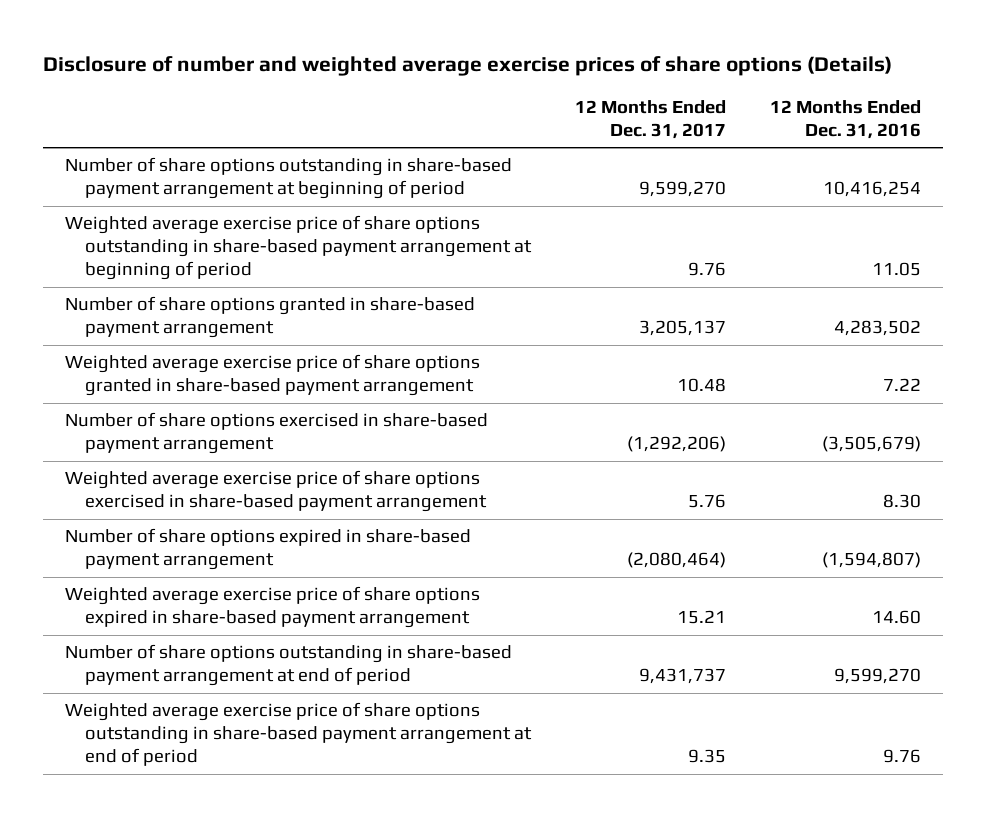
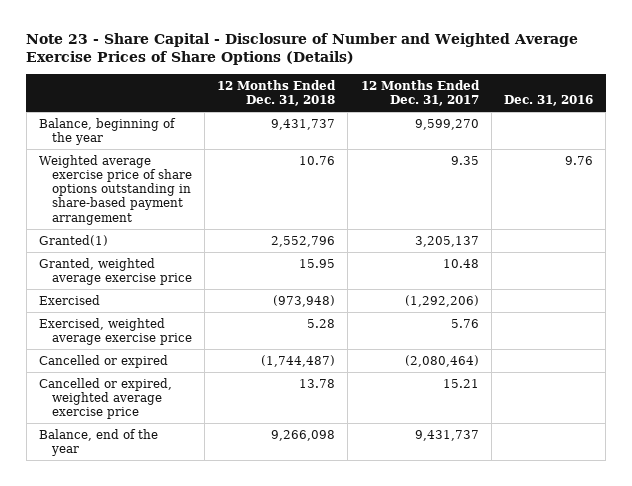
[42,56,892,77] Disclosure of number and weighted average exercise prices of share options (Details) -> [26,33,579,66] Note 23 - Share Capital - Disclosure of Number and Weighted Average Exercise Prices of Share Options (Details)
[770,99,922,139] 12 Months Ended Dec. 31, 2016 -> none
none -> [217,79,337,106] 12 Months Ended Dec. 31, 2018
none -> [503,94,593,106] Dec. 31, 2016
[64,702,532,767] Weighted average exercise price of share options outstanding in share-based payment arrangement at end of period -> none
[64,157,512,200] Number of share options outstanding in share-based payment arrangement at beginning of period -> [38,117,176,145] Balance, beginning of the year
[64,215,532,281] Weighted average exercise price of share options outstanding in share-based payment arrangement at beginning of period -> [38,154,192,225] Weighted average exercise price of share options outstanding in share-based payment arrangement
[687,262,726,277] 9.76 -> [450,155,479,165] 9.35
[64,296,475,339] Number of share options granted in share-based payment arrangement -> [38,234,108,246] Granted(1)
[64,354,480,397] Weighted average exercise price of share options granted in share-based payment arrangement -> [38,257,192,285] Granted, weighted average exercise price
[64,412,488,455] Number of share options exercised in share-based payment arrangement -> [38,294,100,305] Exercised
[64,470,487,513] Weighted average exercise price of share options exercised in share-based payment arrangement -> [38,317,192,345] Exercised, weighted average exercise price
[64,528,471,571] Number of share options expired in share-based payment arrangement -> [38,354,168,368] Cancelled or expired
[64,586,480,629] Weighted average exercise price of share options expired in share-based payment arrangement -> [38,377,172,420] Cancelled or expired, weighted average exercise price
[64,644,512,687] Number of share options outstanding in share-based payment arrangement at end of period -> [38,428,158,456] Balance, end of the year

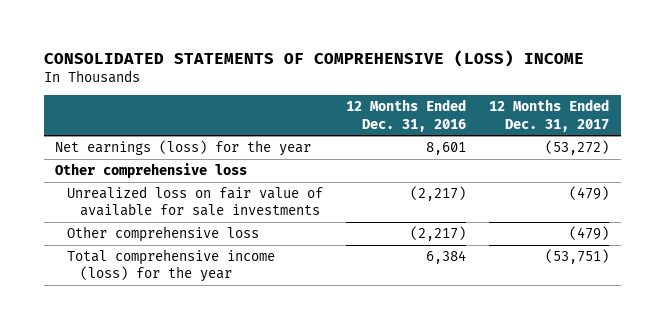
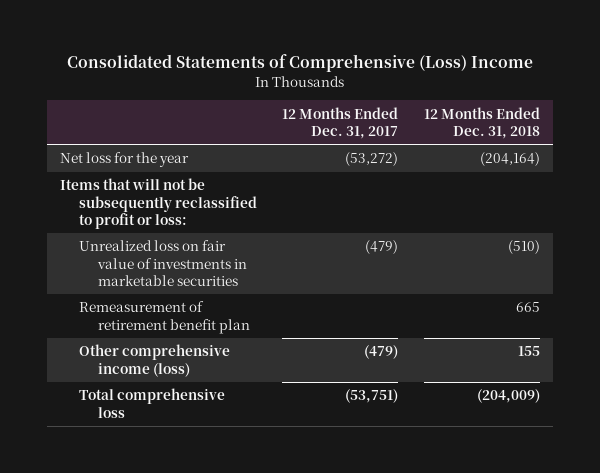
[43,50,584,68] CONSOLIDATED STATEMENTS OF COMPREHENSIVE (LOSS) INCOME -> [66,54,533,73] Consolidated Statements of Comprehensive (Loss) Income
[346,99,467,132] 12 Months Ended Dec. 31, 2016 -> none
none -> [423,106,540,139] 12 Months Ended Dec. 31, 2018
[55,163,248,179] Other comprehensive loss -> none
[55,140,312,157] Net earnings (loss) for the year -> [59,152,189,168] Net loss for the year
none -> [59,178,257,229] Items that will not be subsequently reclassified to profit or loss:
[67,186,324,217] Unrealized loss on fair value of available for sale investments -> [78,240,247,286] Unrealized loss on fair value of investments in marketable securities
none -> [78,301,250,334] Remeasurement of retirement benefit plan
[67,226,260,243] Other comprehensive loss -> [78,344,230,377] Other comprehensive income (loss)
[67,249,276,283] Total comprehensive income (loss) for the year -> [78,388,225,418] Total comprehensive loss

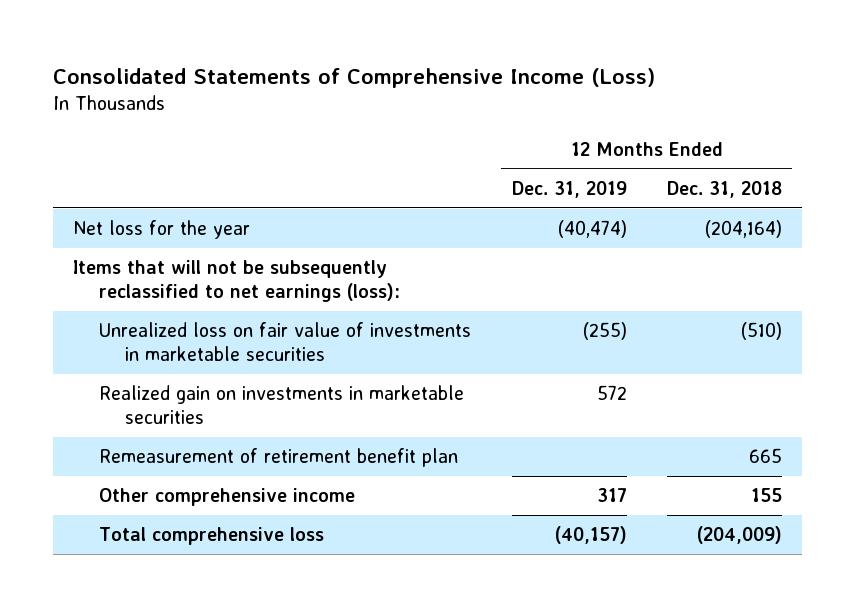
[66,54,533,73] Consolidated Statements of Comprehensive (Loss) Income -> [53,67,656,88] Consolidated Statements of Comprehensive Income (Loss)
[282,106,399,139] 12 Months Ended Dec. 31, 2017 -> none
none -> [511,181,627,199] Dec. 31, 2019
[59,178,257,229] Items that will not be subsequently reclassified to profit or loss: -> [73,260,401,302] Items that will not be subsequently reclassified to net earnings (loss):
none -> [99,385,465,424] Realized gain on investments in marketable securities
[78,344,230,377] Other comprehensive income (loss) -> [99,488,356,507] Other comprehensive income

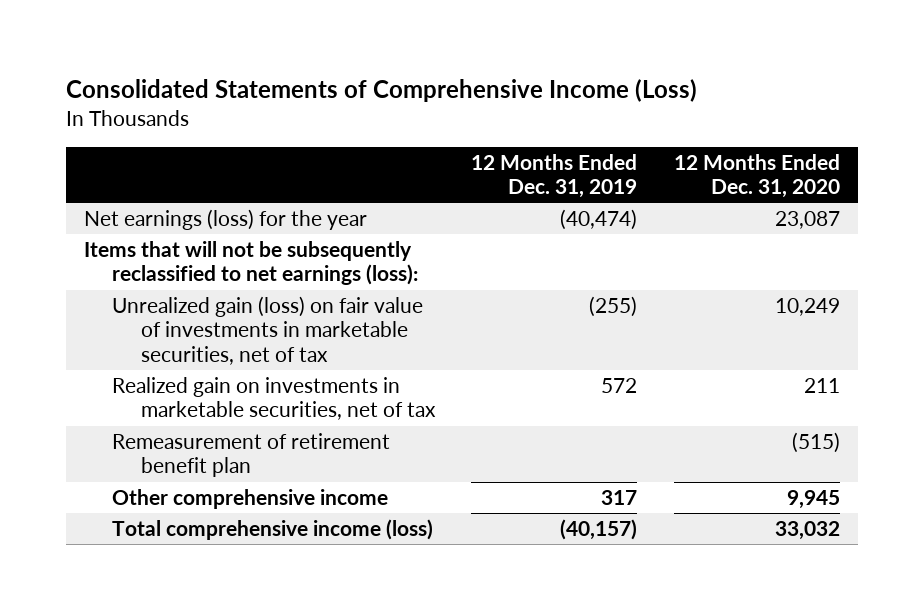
[666,181,782,199] Dec. 31, 2018 -> none
none -> [673,153,840,198] 12 Months Ended Dec. 31, 2020
[73,220,251,240] Net loss for the year -> [83,209,367,231] Net earnings (loss) for the year
[99,322,472,361] Unrealized loss on fair value of investments in marketable securities -> [112,296,424,365] Unrealized gain (loss) on fair value of investments in marketable securities, net of tax
[99,385,465,424] Realized gain on investments in marketable securities -> [112,377,437,421] Realized gain on investments in marketable securities, net of tax
[99,527,325,546] Total comprehensive loss -> [112,519,434,541] Total comprehensive income (loss)

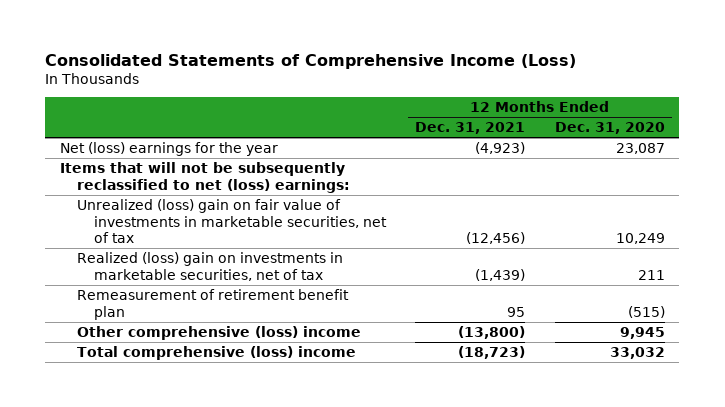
[471,153,638,198] 12 Months Ended Dec. 31, 2019 -> none
none -> [415,122,526,135] Dec. 31, 2021
[83,209,367,231] Net earnings (loss) for the year -> [59,141,278,156] Net (loss) earnings for the year
[83,241,419,286] Items that will not be subsequently reclassified to net earnings (loss): -> [59,161,350,193] Items that will not be subsequently reclassified to net (loss) earnings:
[112,296,424,365] Unrealized gain (loss) on fair value of investments in marketable securities, net of tax -> [76,198,387,244] Unrealized (loss) gain on fair value of investments in marketable securities, net of tax
[112,377,437,421] Realized gain on investments in marketable securities, net of tax -> [76,251,343,281] Realized (loss) gain on investments in marketable securities, net of tax
[112,489,389,510] Other comprehensive income -> [76,325,361,340] Other comprehensive (loss) income
[112,519,434,541] Total comprehensive income (loss) -> [76,345,356,360] Total comprehensive (loss) income

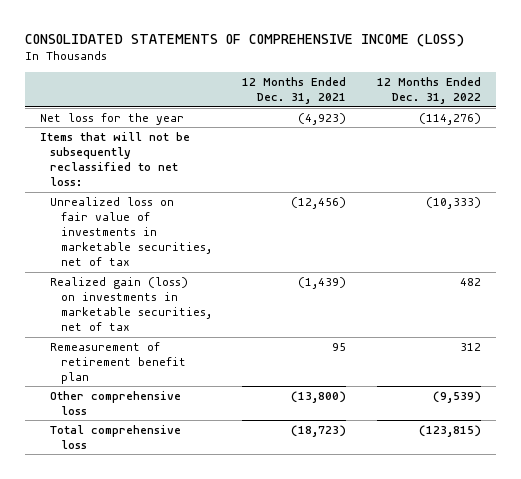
[45,53,577,69] Consolidated Statements of Comprehensive Income (Loss) -> [24,33,464,47] CONSOLIDATED STATEMENTS OF COMPREHENSIVE INCOME (LOSS)
[554,122,665,135] Dec. 31, 2020 -> none
none -> [376,77,481,105] 12 Months Ended Dec. 31, 2022
[59,141,278,156] Net (loss) earnings for the year -> [40,112,185,125] Net loss for the year
[59,161,350,193] Items that will not be subsequently reclassified to net (loss) earnings: -> [40,131,191,187] Items that will not be subsequently reclassified to net loss:
[76,198,387,244] Unrealized (loss) gain on fair value of investments in marketable securities, net of tax -> [50,196,212,267] Unrealized loss on fair value of investments in marketable securities, net of tax
[76,251,343,281] Realized (loss) gain on investments in marketable securities, net of tax -> [50,276,212,332] Realized gain (loss) on investments in marketable securities, net of tax
[76,325,361,340] Other comprehensive (loss) income -> [50,390,182,415] Other comprehensive loss
[76,345,356,360] Total comprehensive (loss) income -> [50,424,182,449] Total comprehensive loss

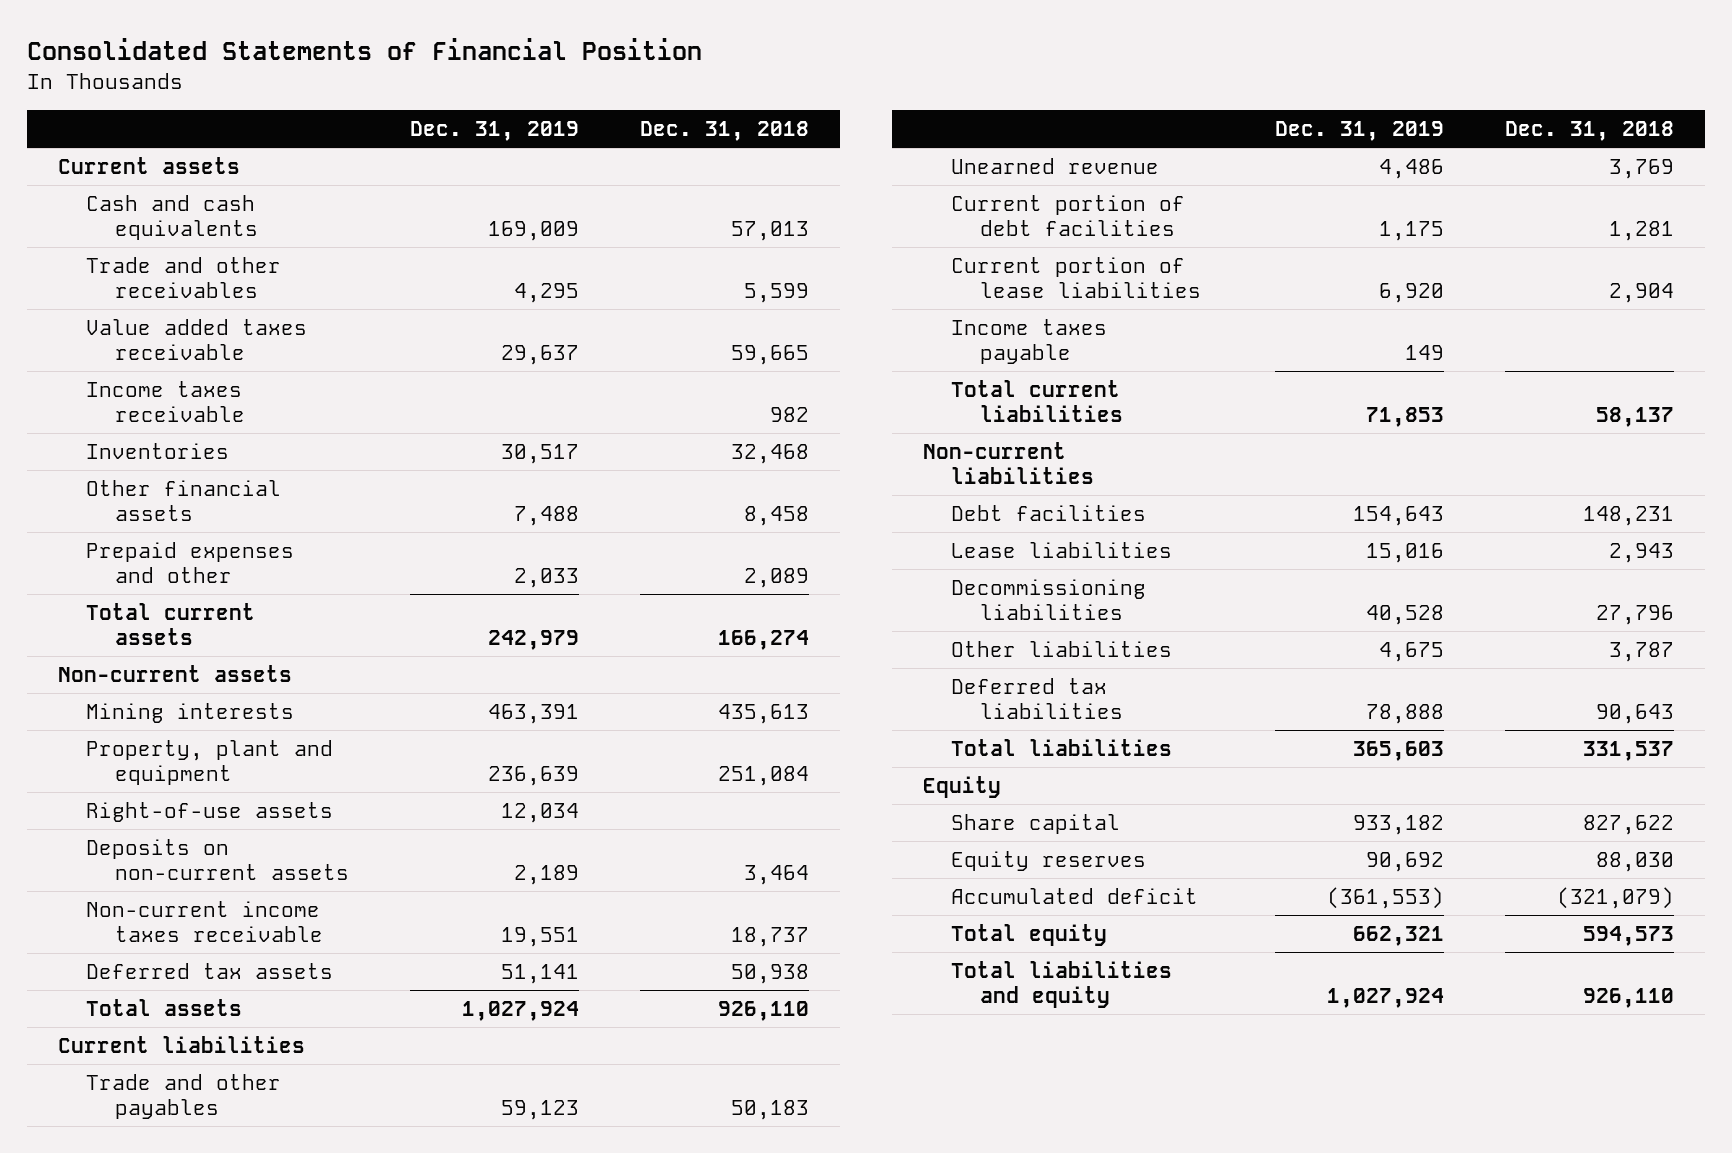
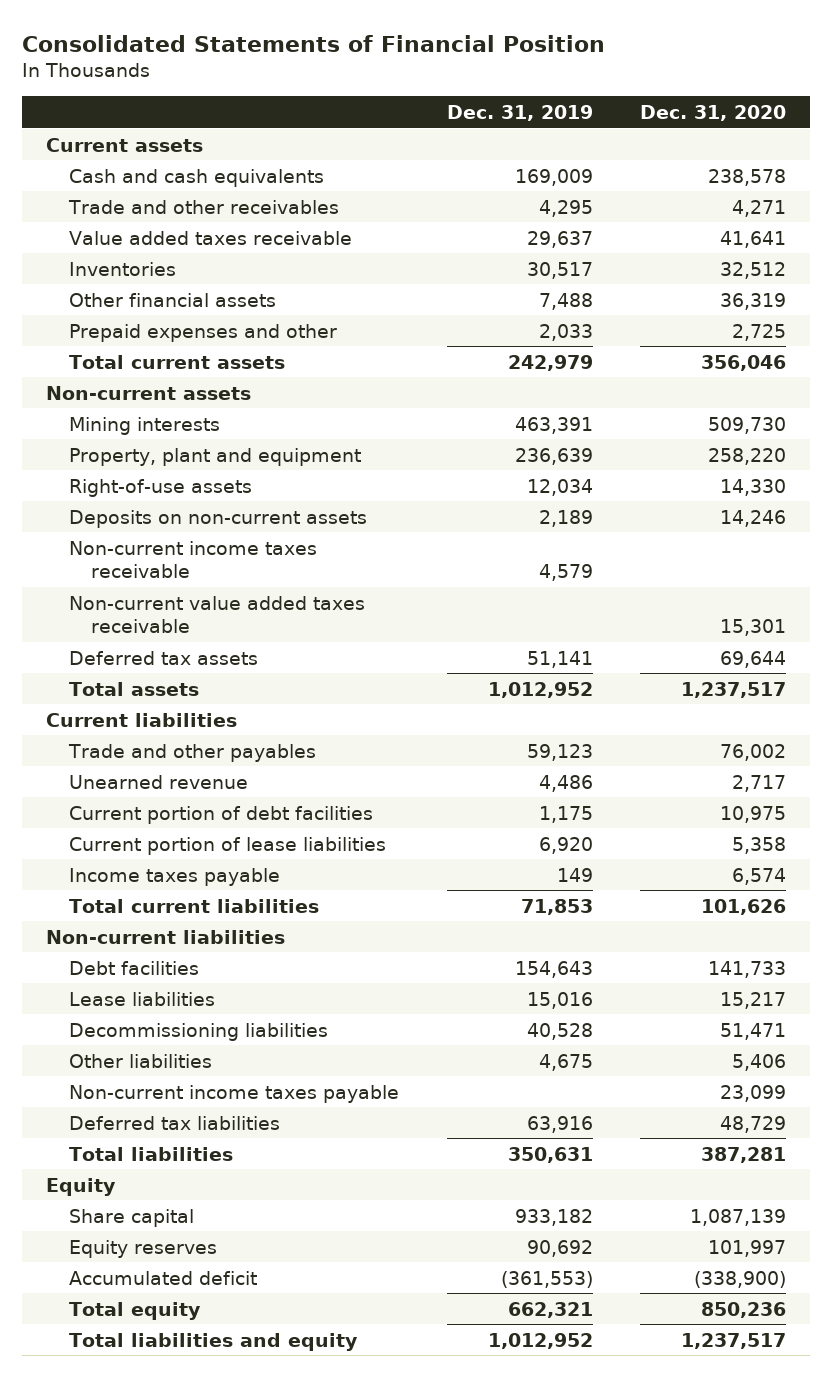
[639,121,809,142] Dec. 31, 2018 -> none
none -> [640,104,787,121] Dec. 31, 2020
[86,381,245,423] Income taxes receivable -> none
[500,927,579,948] 19,551 -> [538,564,593,582] 4,579
none -> [68,595,365,634] Non-current value added taxes receivable
[461,1001,579,1022] 1,027,924 -> [487,681,593,698] 1,012,952
none -> [68,1084,399,1103] Non-current income taxes payable
[1366,704,1445,725] 78,888 -> [526,1115,593,1133] 63,916
[1353,741,1445,762] 365,603 -> [507,1146,593,1163] 350,631
[1327,988,1445,1009] 1,027,924 -> [487,1332,593,1349] 1,012,952

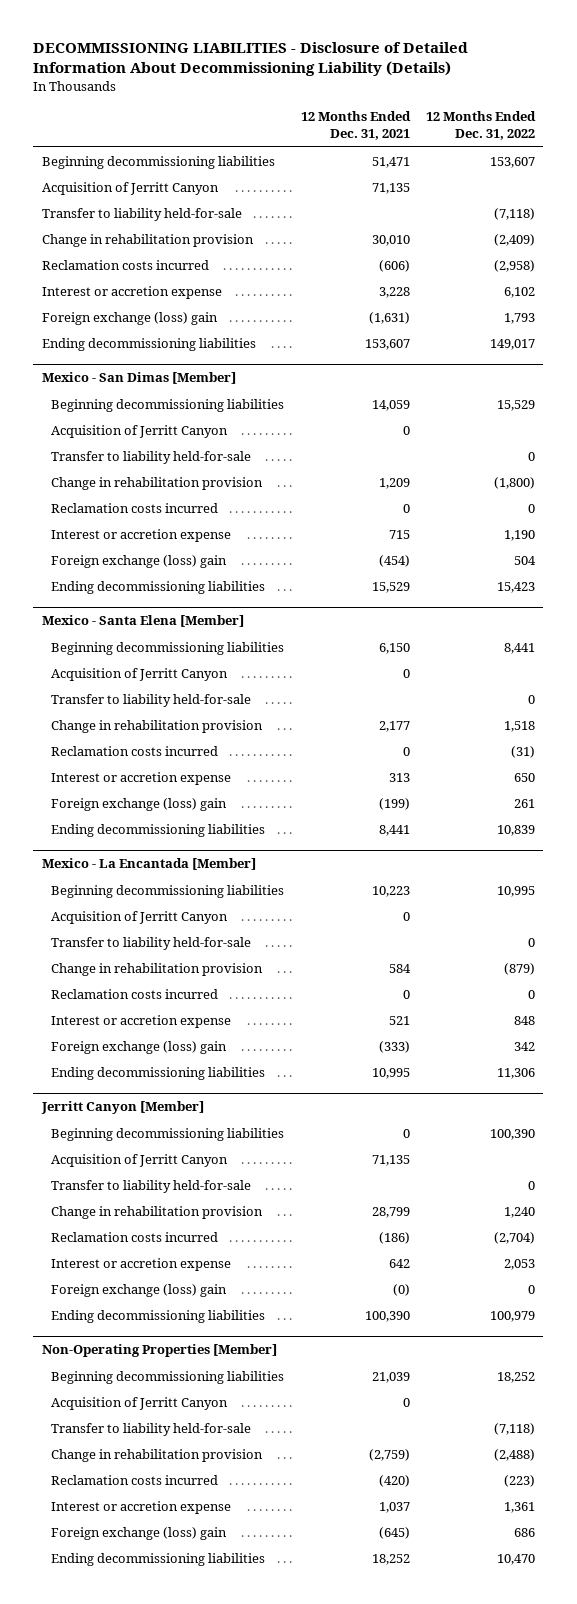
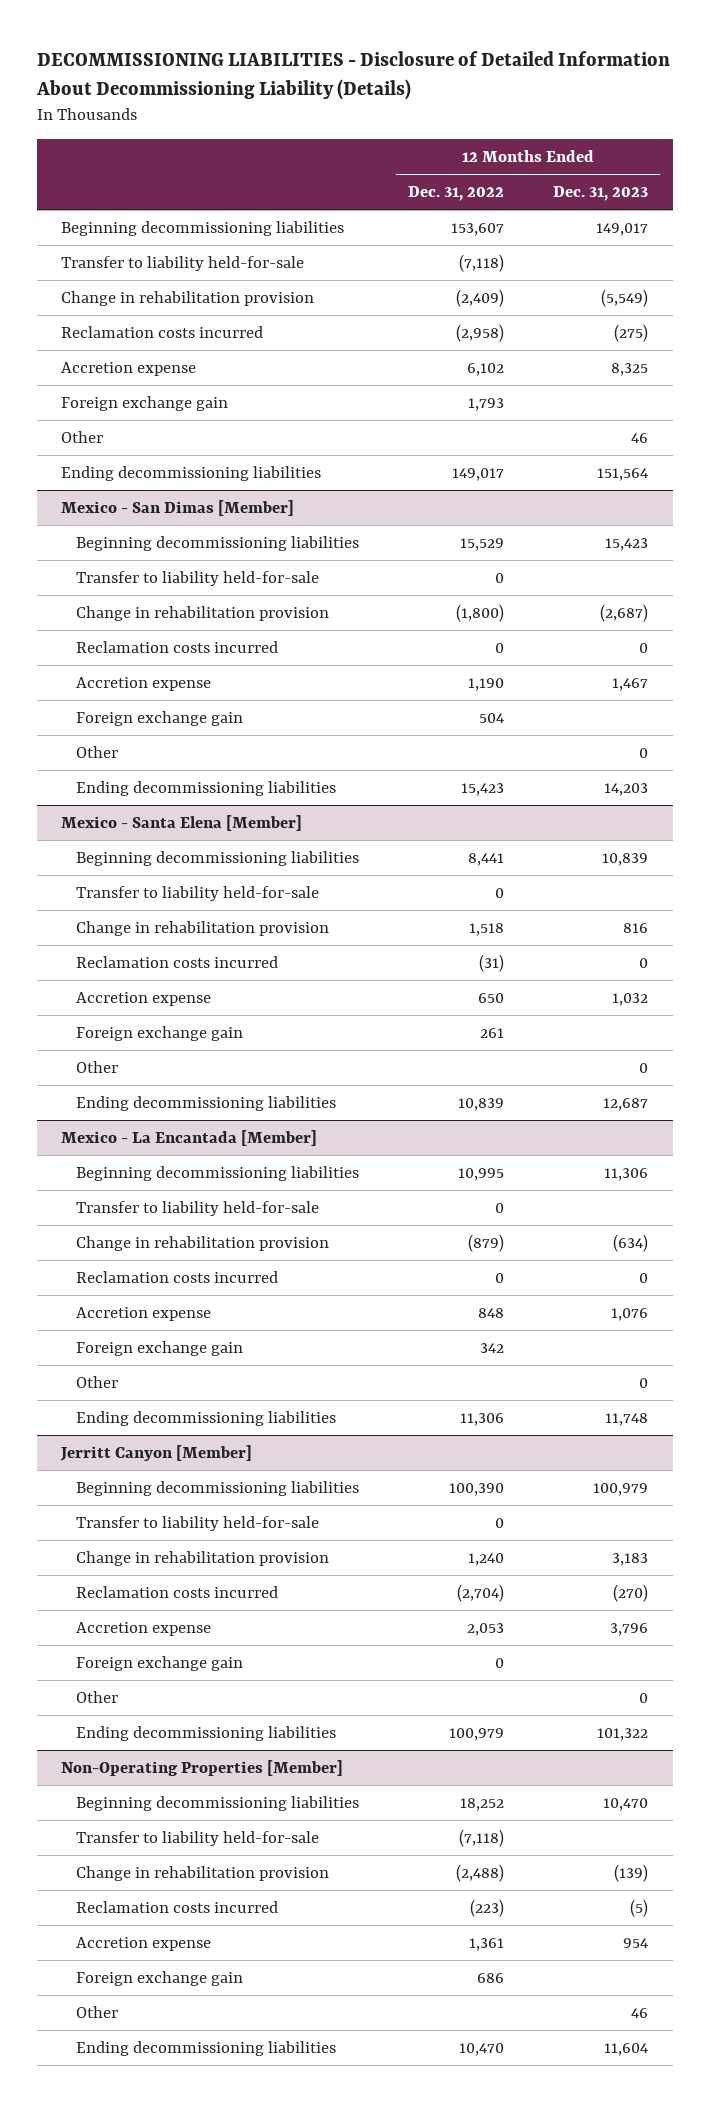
[300,111,411,141] 12 Months Ended Dec. 31, 2021 -> none
none -> [553,186,649,202] Dec. 31, 2023
[41,181,219,195] Acquisition of Jerritt Canyon -> none
[41,285,222,299] Interest or accretion expense -> [61,361,197,376] Accretion expense
[41,311,218,325] Foreign exchange (loss) gain -> [61,395,229,411] Foreign exchange gain
none -> [61,430,104,443] Other
[51,424,229,438] Acquisition of Jerritt Canyon -> none
[51,528,232,542] Interest or accretion expense -> [76,676,212,691] Accretion expense
[51,554,228,568] Foreign exchange (loss) gain -> [76,710,244,726] Foreign exchange gain
none -> [76,745,119,758] Other
[51,667,229,681] Acquisition of Jerritt Canyon -> none
[51,771,232,785] Interest or accretion expense -> [76,991,212,1006] Accretion expense
[51,797,228,811] Foreign exchange (loss) gain -> [76,1025,244,1041] Foreign exchange gain
none -> [76,1060,119,1073] Other
[51,910,229,924] Acquisition of Jerritt Canyon -> none
[51,1014,232,1028] Interest or accretion expense -> [76,1306,212,1321] Accretion expense
[51,1040,228,1054] Foreign exchange (loss) gain -> [76,1340,244,1356] Foreign exchange gain
none -> [76,1375,119,1388] Other
[51,1153,229,1167] Acquisition of Jerritt Canyon -> none
[51,1257,232,1271] Interest or accretion expense -> [76,1621,212,1636] Accretion expense
[51,1283,228,1297] Foreign exchange (loss) gain -> [76,1655,244,1671] Foreign exchange gain
none -> [76,1690,119,1703] Other
[51,1396,229,1410] Acquisition of Jerritt Canyon -> none
[51,1500,232,1514] Interest or accretion expense -> [76,1936,212,1951] Accretion expense
[51,1526,228,1540] Foreign exchange (loss) gain -> [76,1970,244,1986] Foreign exchange gain
none -> [76,2005,119,2018] Other

